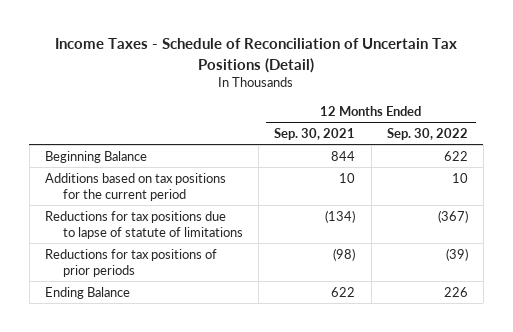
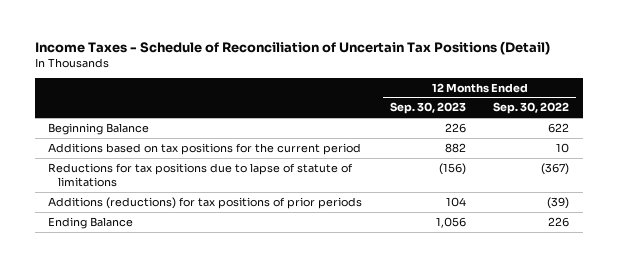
[274,127,356,140] Sep. 30, 2021 -> none
none -> [389,102,466,115] Sep. 30, 2023
[44,248,217,278] Reductions for tax positions of prior periods -> [48,196,363,209] Additions (reductions) for tax positions of prior periods

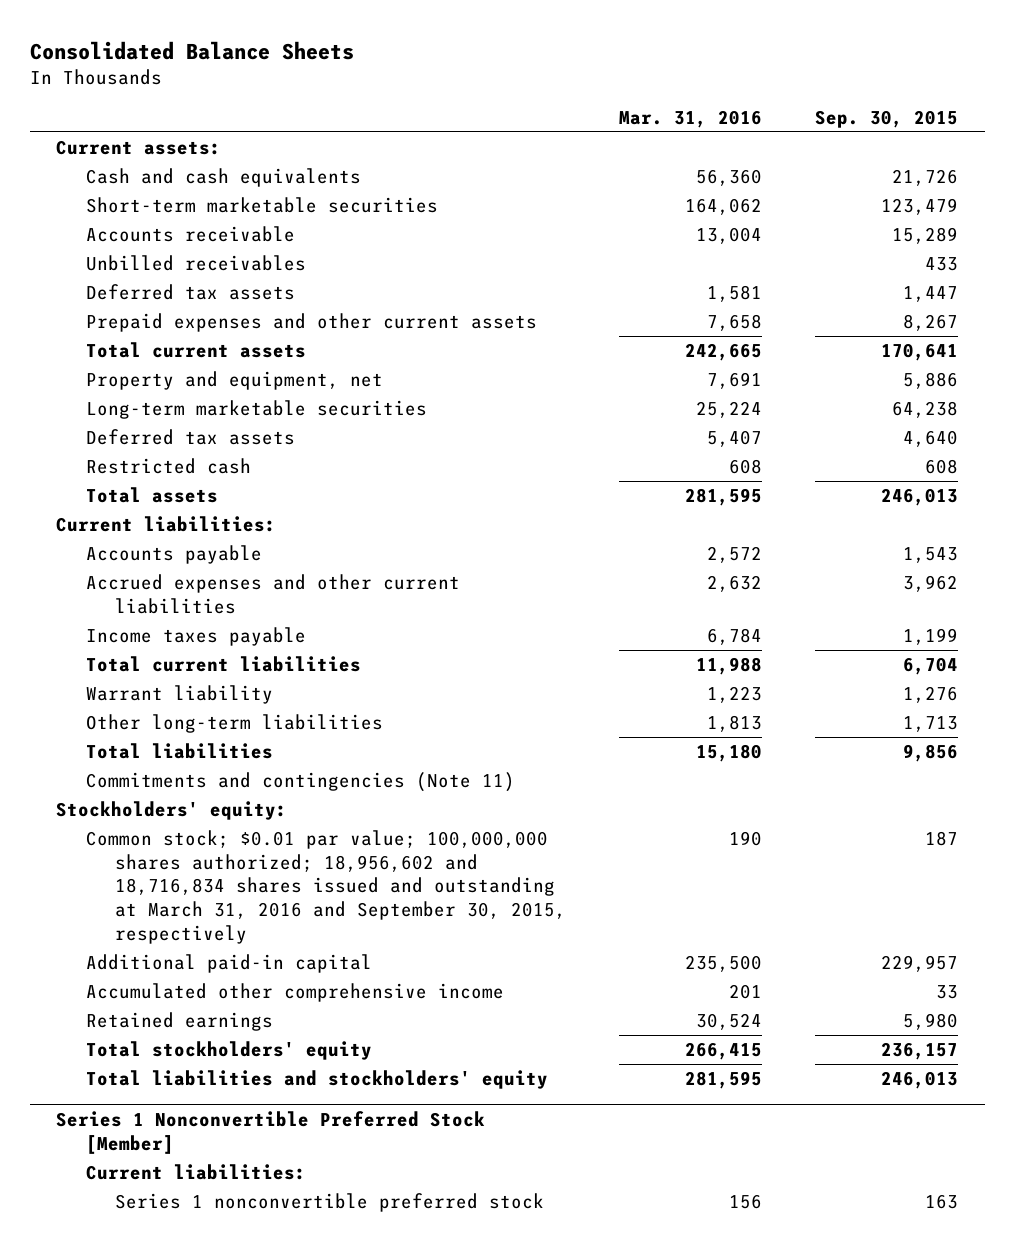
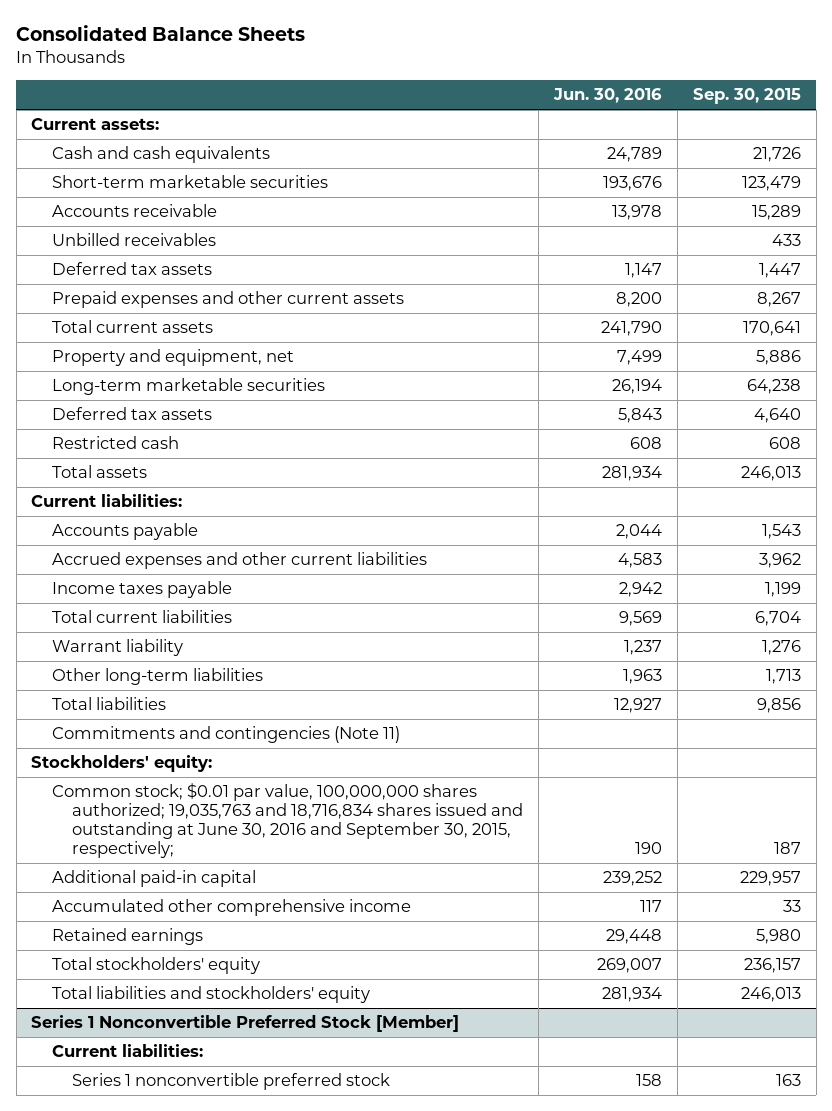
[619,109,763,128] Mar. 31, 2016 -> none
none -> [553,88,663,104] Jun. 30, 2016
[85,830,567,944] Common stock; $0.01 par value; 100,000,000 shares authorized; 18,956,602 and 18,716,834 shares issued and outstanding at March 31, 2016 and September 30, 2015, respectively -> [51,783,524,858] Common stock; $0.01 par value, 100,000,000 shares authorized; 19,035,763 and 18,716,834 shares issued and outstanding at June 30, 2016 and September 30, 2015, respectively;

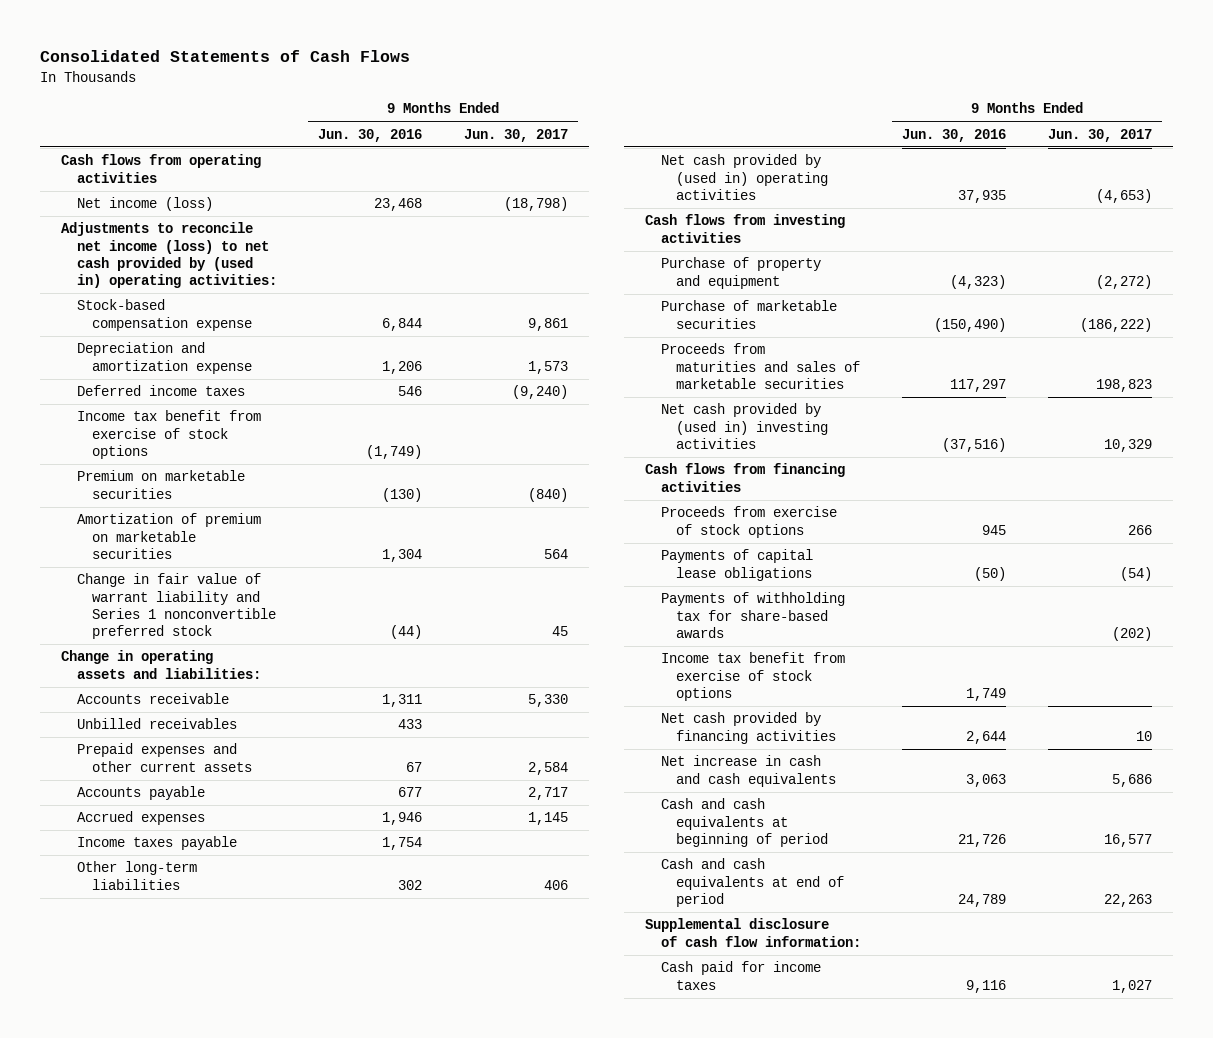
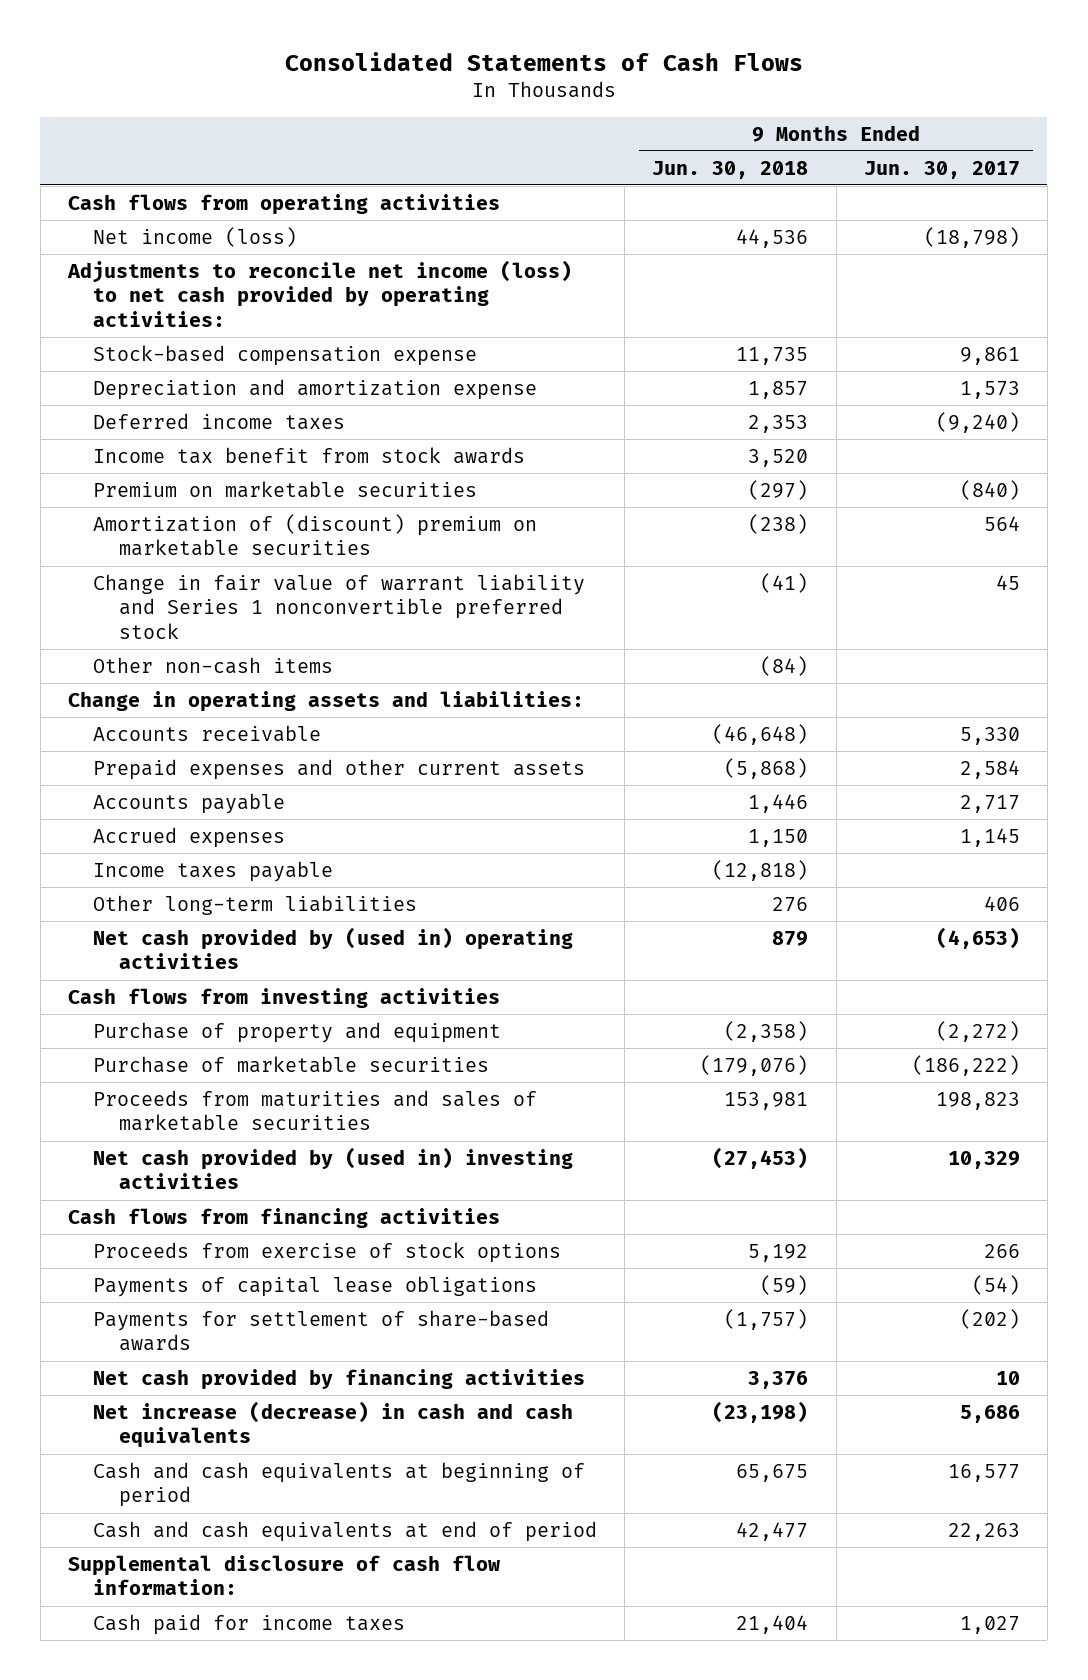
[318,128,423,142] Jun. 30, 2016 -> none
none -> [652,160,809,179] Jun. 30, 2018
[61,222,277,289] Adjustments to reconcile net income (loss) to net cash provided by (used in) operating activities: -> [67,259,573,327] Adjustments to reconcile net income (loss) to net cash provided by operating activities:
[76,410,261,459] Income tax benefit from exercise of stock options -> [93,446,526,464] Income tax benefit from stock awards
[76,513,261,559] Amortization of premium on marketable securities -> [93,513,538,557] Amortization of (discount) premium on marketable securities
none -> [93,656,334,674] Other non-cash items
[76,718,237,730] Unbilled receivables -> none
[660,652,845,701] Income tax benefit from exercise of stock options -> none
[660,592,845,638] Payments of withholding tax for share-based awards -> [93,1309,550,1352] Payments for settlement of share-based awards
[660,755,837,787] Net increase in cash and cash equivalents -> [93,1400,574,1449] Net increase (decrease) in cash and cash equivalents

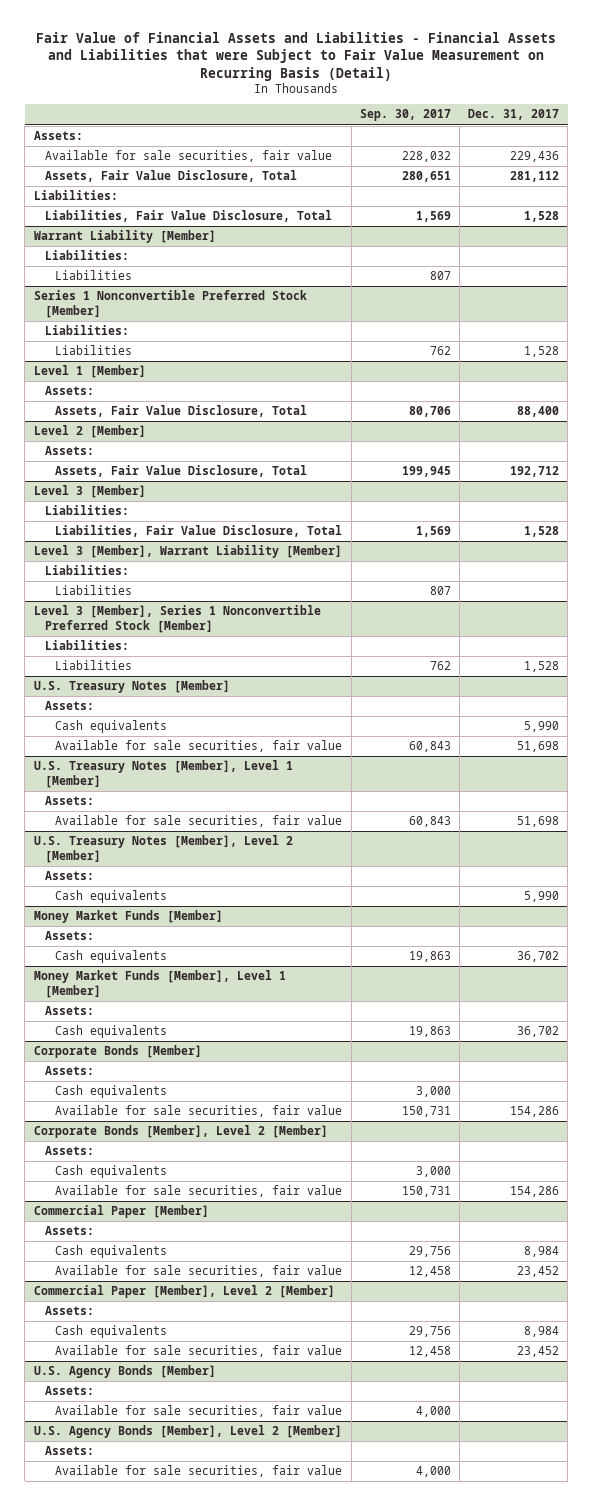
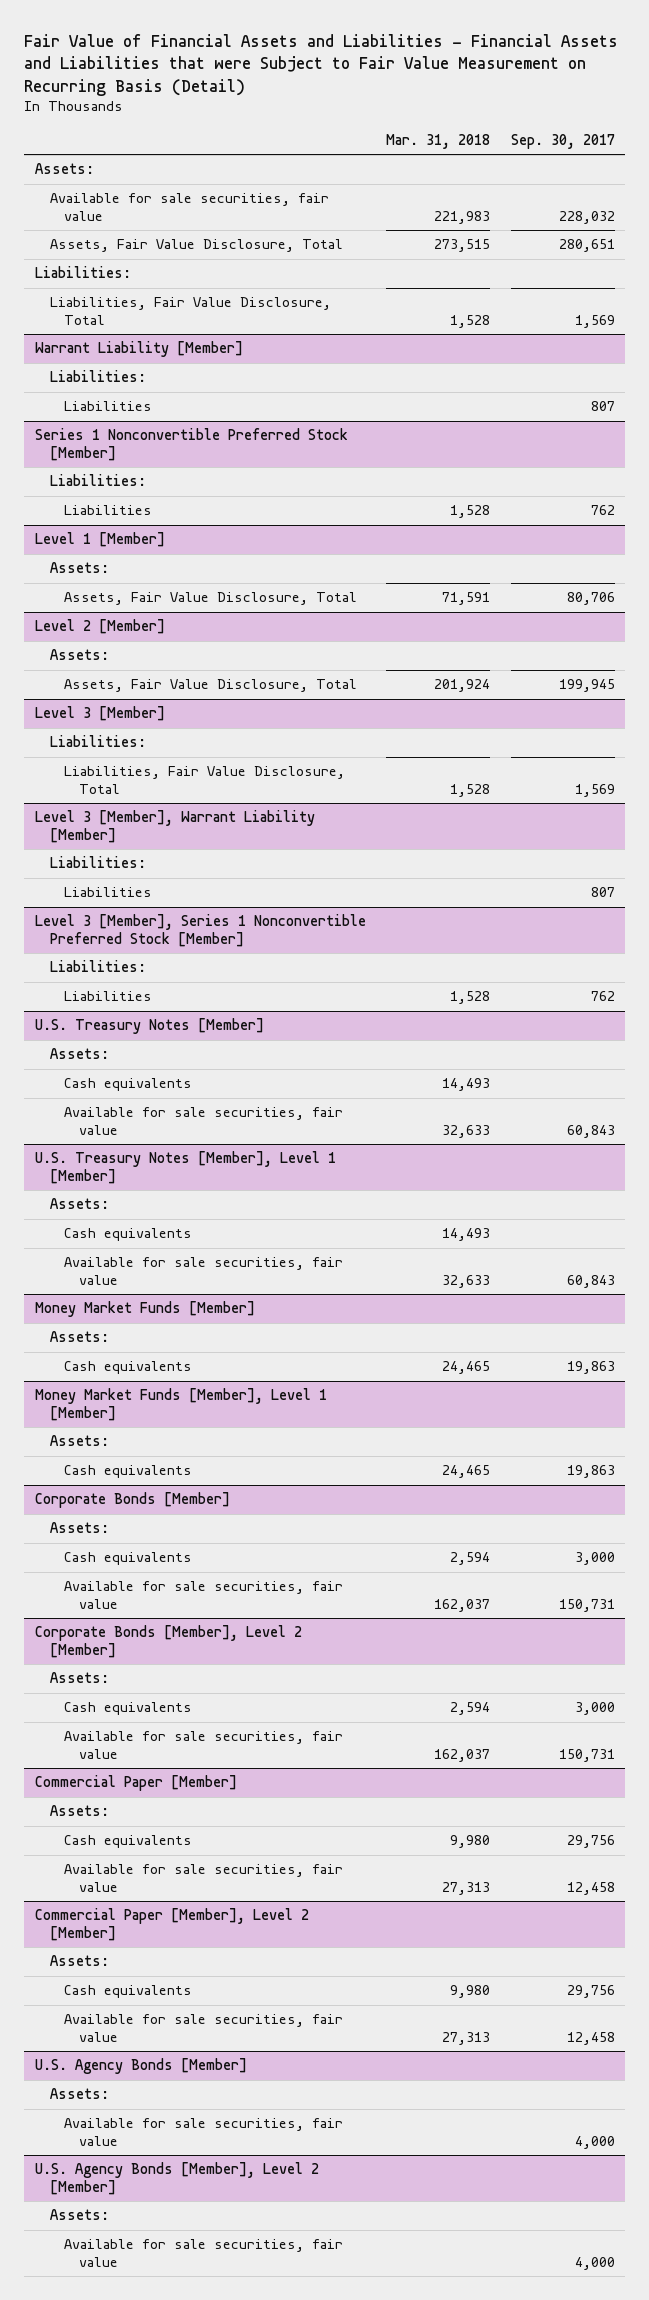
[467,109,559,121] Dec. 31, 2017 -> none
none -> [386,133,491,149] Mar. 31, 2018
[33,835,293,863] U.S. Treasury Notes [Member], Level 2 [Member] -> none
[44,871,94,881] Assets: -> none
[55,815,343,828] Available for sale securities, fair value -> [64,1257,344,1286] Available for sale securities, fair value

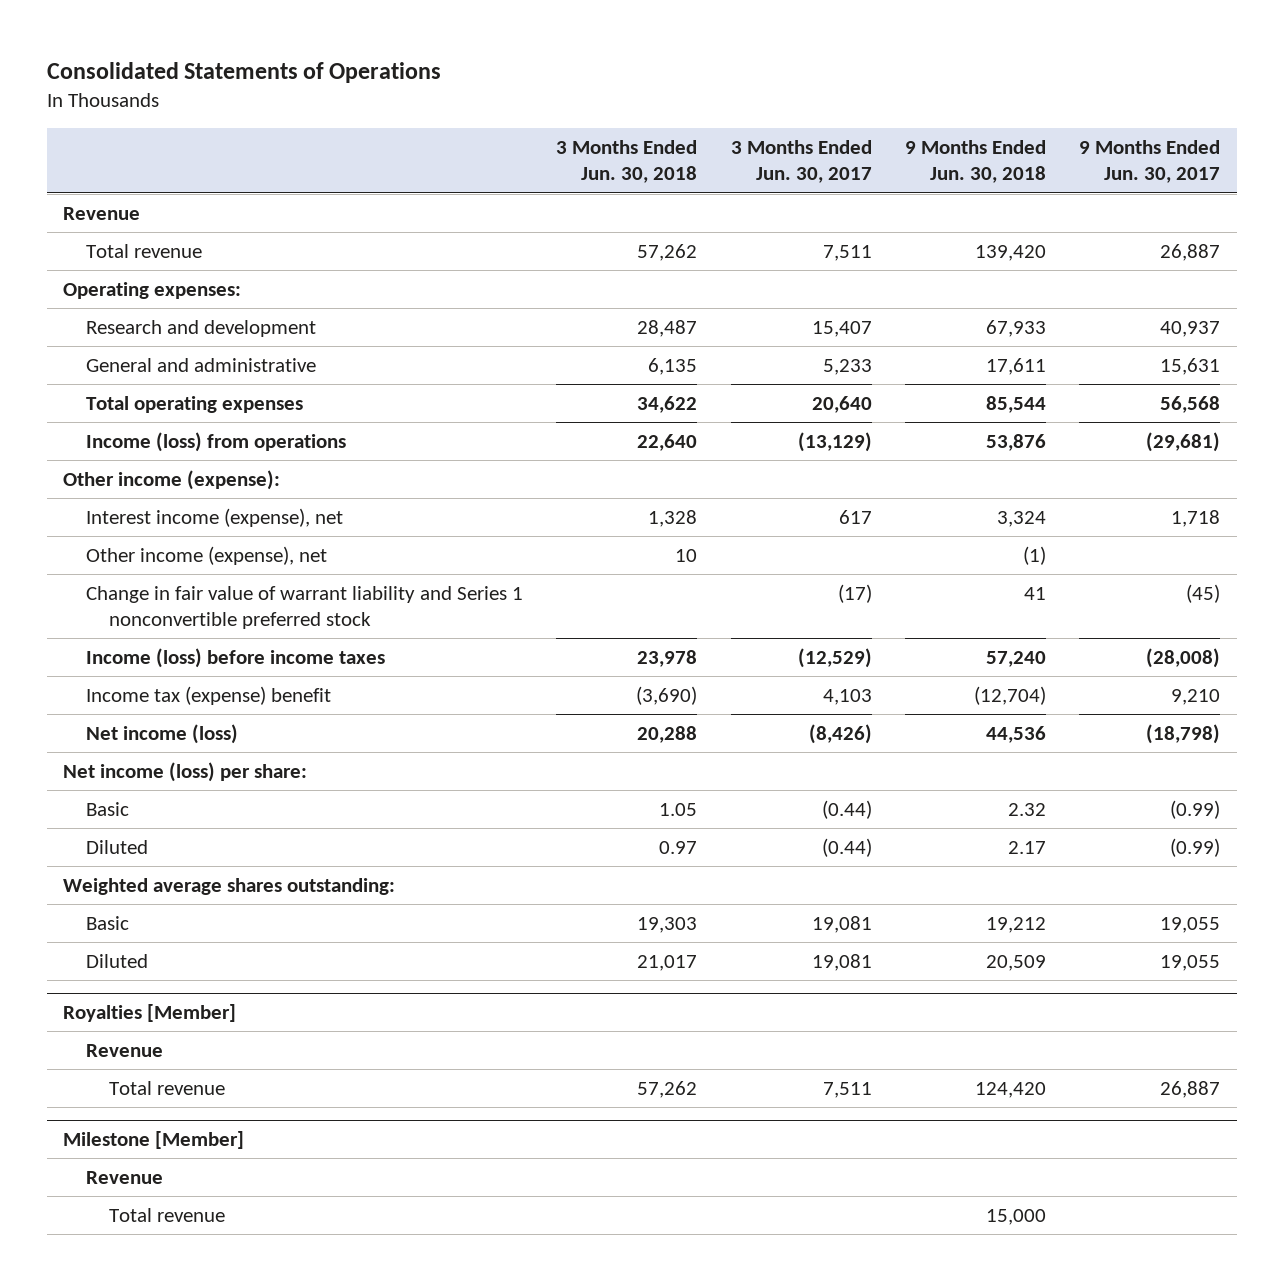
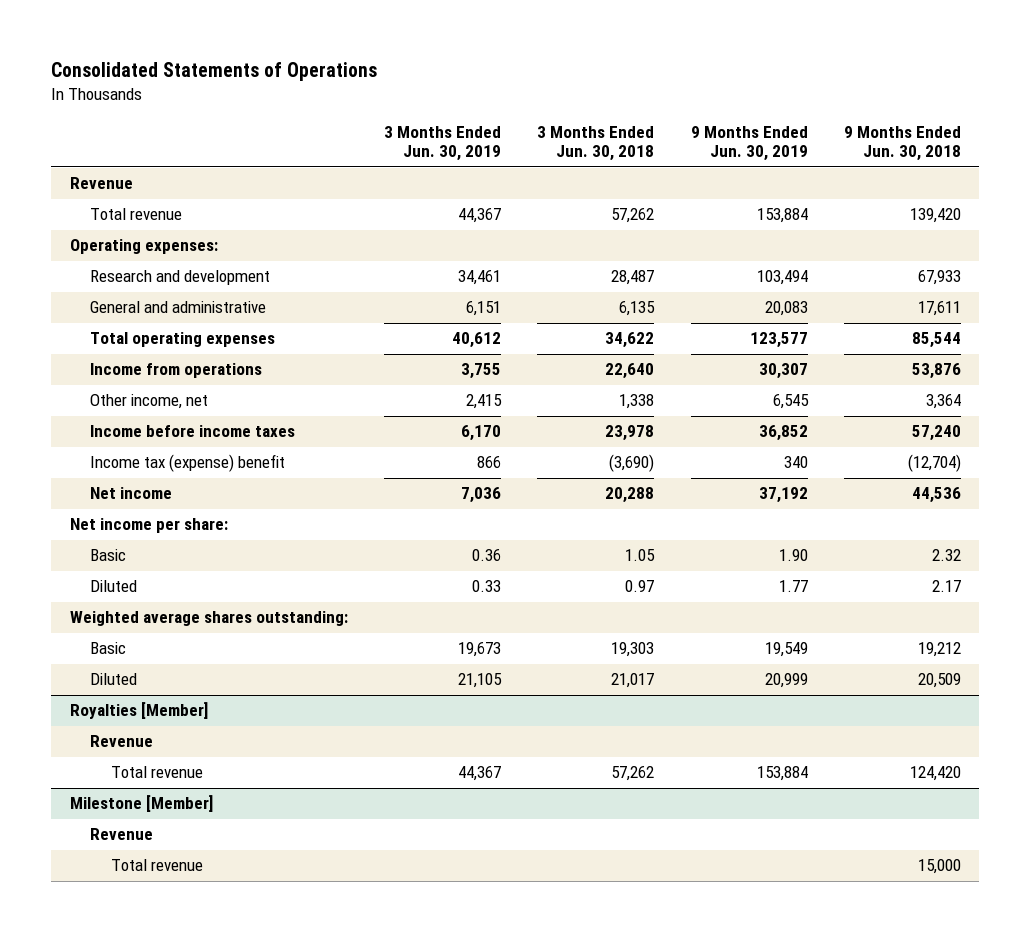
[730,139,872,184] 3 Months Ended Jun. 30, 2017 -> none
[1079,139,1221,184] 9 Months Ended Jun. 30, 2017 -> none
none -> [383,126,501,162] 3 Months Ended Jun. 30, 2019
none -> [690,126,808,162] 9 Months Ended Jun. 30, 2019
[63,469,281,490] Other income (expense): -> none
[85,507,343,527] Interest income (expense), net -> none
[85,585,523,630] Change in fair value of warrant liability and Series 1 nonconvertible preferred stock -> none
[85,431,346,452] Income (loss) from operations -> [90,363,263,379] Income from operations
[85,545,327,565] Other income (expense), net -> [90,394,209,410] Other income, net
[675,548,698,562] 10 -> [619,394,655,410] 1,338
[1022,545,1046,565] (1) -> [925,394,961,410] 3,364
[85,647,385,668] Income (loss) before income taxes -> [90,425,296,438] Income before income taxes
[85,723,238,744] Net income (loss) -> [90,487,173,500] Net income
[63,761,308,782] Net income (loss) per share: -> [69,518,228,534] Net income per share:

